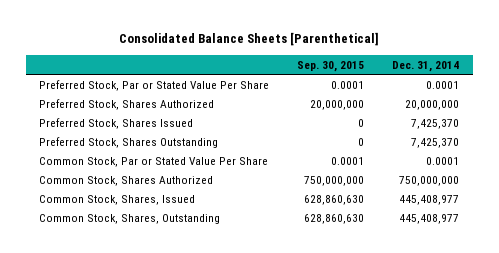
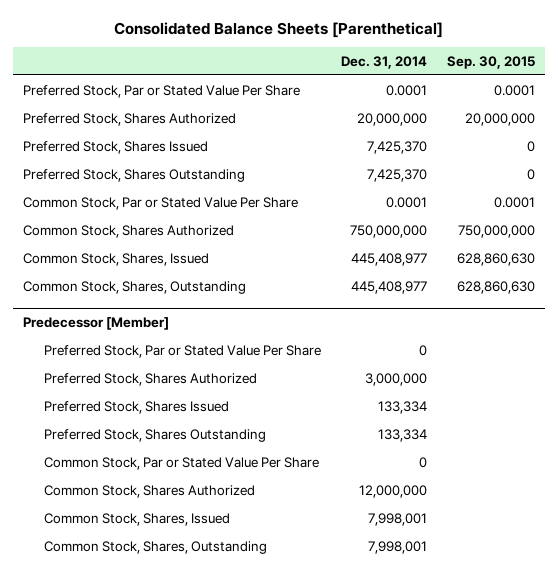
none -> [22,317,169,331] Predecessor [Member]
none -> [44,344,322,358] Preferred Stock, Par or Stated Value Per Share
none -> [44,372,258,386] Preferred Stock, Shares Authorized
none -> [44,400,230,414] Preferred Stock, Shares Issued
none -> [44,428,267,442] Preferred Stock, Shares Outstanding
none -> [44,456,320,470] Common Stock, Par or Stated Value Per Share
none -> [44,484,256,498] Common Stock, Shares Authorized
none -> [44,512,231,526] Common Stock, Shares, Issued
none -> [44,540,268,554] Common Stock, Shares, Outstanding

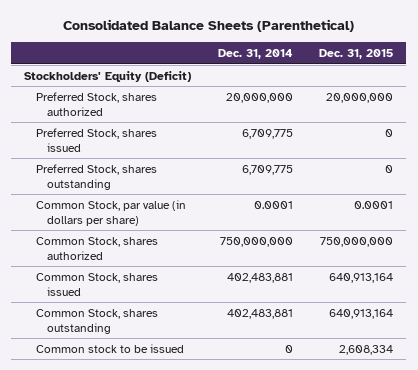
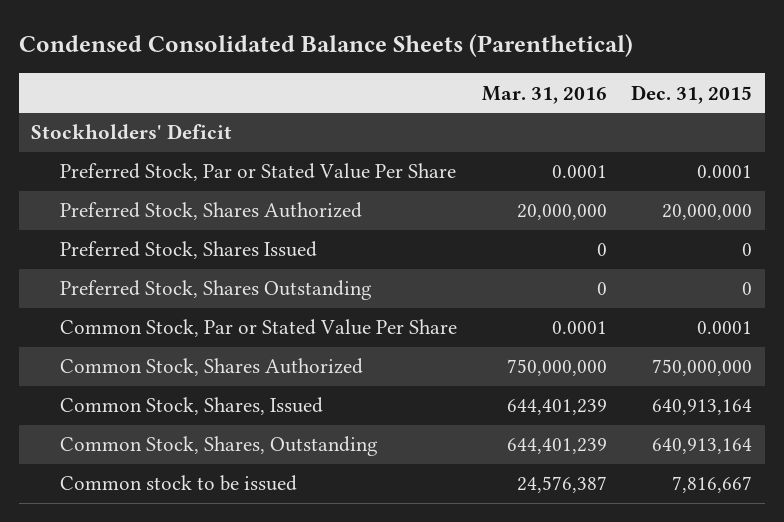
[62,19,354,33] Consolidated Balance Sheets (Parenthetical) -> [19,34,634,58] Condensed Consolidated Balance Sheets (Parenthetical)
[217,49,293,60] Dec. 31, 2014 -> none
none -> [481,85,607,104] Mar. 31, 2016
[24,70,192,82] Stockholders' Equity (Deficit) -> [31,124,233,140] Stockholders' Deficit
none -> [59,163,456,182] Preferred Stock, Par or Stated Value Per Share
[35,91,157,116] Preferred Stock, shares authorized -> [59,202,362,221] Preferred Stock, Shares Authorized
[35,127,157,152] Preferred Stock, shares issued -> [59,241,317,260] Preferred Stock, Shares Issued
[35,163,157,190] Preferred Stock, shares outstanding -> [59,280,372,301] Preferred Stock, Shares Outstanding
[35,199,186,226] Common Stock, par value (in dollars per share) -> [59,319,457,338] Common Stock, Par or Stated Value Per Share
[35,236,158,260] Common Stock, shares authorized -> [59,358,363,377] Common Stock, Shares Authorized
[35,272,158,296] Common Stock, shares issued -> [59,397,323,416] Common Stock, Shares, Issued
[35,308,158,334] Common Stock, shares outstanding -> [59,436,378,457] Common Stock, Shares, Outstanding
[339,344,394,355] 2,608,334 -> [672,476,753,494] 7,816,667

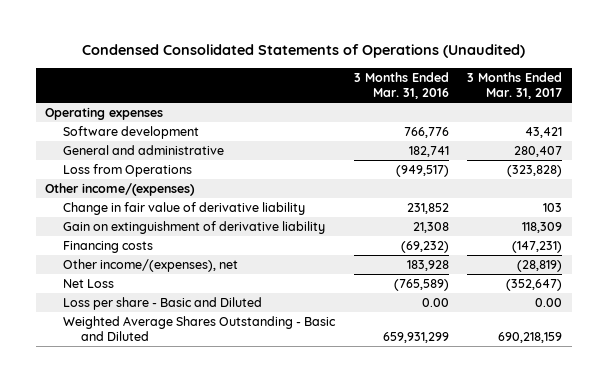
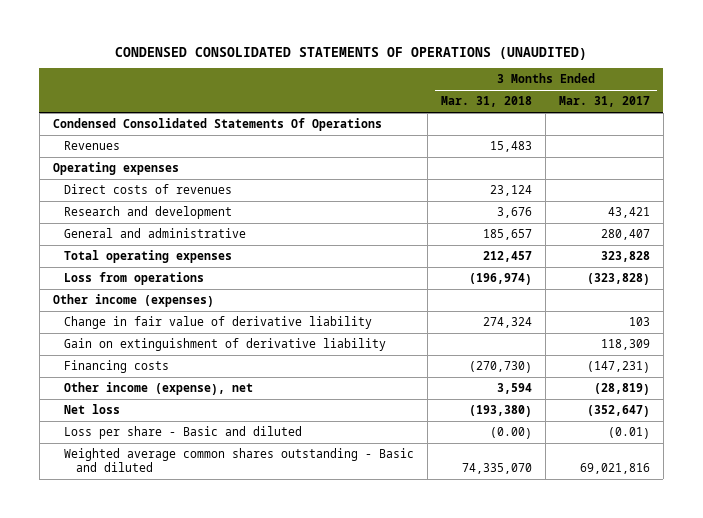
[81,44,525,59] Condensed Consolidated Statements of Operations (Unaudited) -> [115,46,588,60] CONDENSED CONSOLIDATED STATEMENTS OF OPERATIONS (UNAUDITED)
[353,72,449,100] 3 Months Ended Mar. 31, 2016 -> none
none -> [441,96,533,108] Mar. 31, 2018
none -> [52,118,382,132] Condensed Consolidated Statements Of Operations
none -> [64,141,121,151] Revenues
none -> [64,184,233,195] Direct costs of revenues
[63,125,200,139] Software development -> [64,206,233,220] Research and development
none -> [64,250,233,264] Total operating expenses
[63,163,193,177] Loss from Operations -> [64,272,205,286] Loss from operations
[45,182,196,196] Other income/(expenses) -> [52,294,214,308] Other income (expenses)
[63,258,239,272] Other income/(expenses), net -> [64,382,254,396] Other income (expense), net
[63,278,115,288] Net Loss -> [64,404,121,415] Net loss
[63,296,263,310] Loss per share - Basic and Diluted -> [64,426,303,440] Loss per share - Basic and diluted
[535,297,563,307] 0.00 -> [608,427,651,440] (0.01)
[63,315,337,342] Weighted Average Shares Outstanding - Basic and Diluted -> [64,448,415,473] Weighted average common shares outstanding - Basic and diluted
[498,332,563,344] 690,218,159 -> [580,463,651,475] 69,021,816

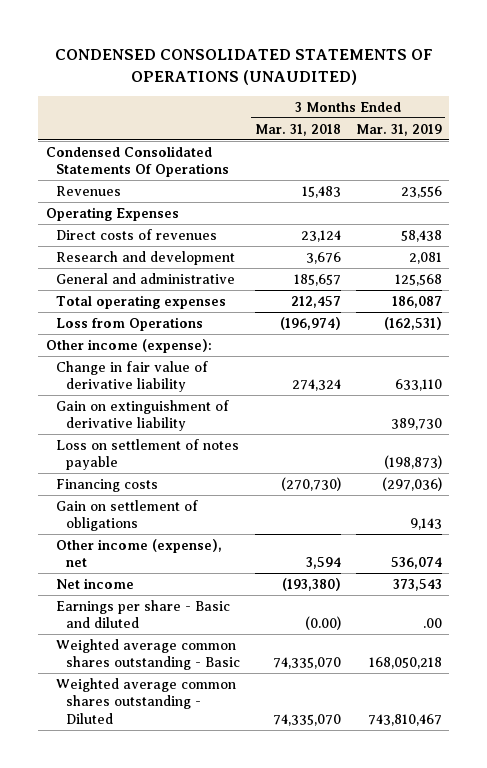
[559,96,651,108] Mar. 31, 2017 -> none
none -> [355,123,442,136] Mar. 31, 2019
[52,162,179,176] Operating expenses -> [45,206,179,221] Operating Expenses
[64,272,205,286] Loss from operations -> [55,316,203,331] Loss from Operations
[52,294,214,308] Other income (expenses) -> [45,338,212,353] Other income (expense):
none -> [55,438,239,471] Loss on settlement of notes payable
none -> [55,499,198,532] Gain on settlement of obligations
[64,404,121,415] Net loss -> [55,577,134,589] Net income
[64,426,303,440] Loss per share - Basic and diluted -> [55,599,230,629] Earnings per share - Basic and diluted
[64,448,415,473] Weighted average common shares outstanding - Basic and diluted -> [55,638,241,671] Weighted average common shares outstanding - Basic
none -> [55,677,236,724] Weighted average common shares outstanding - Diluted

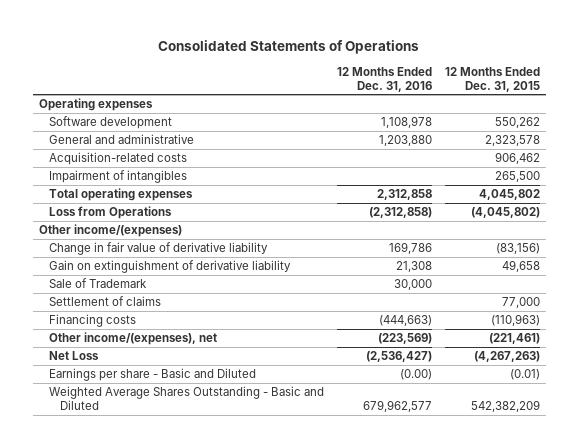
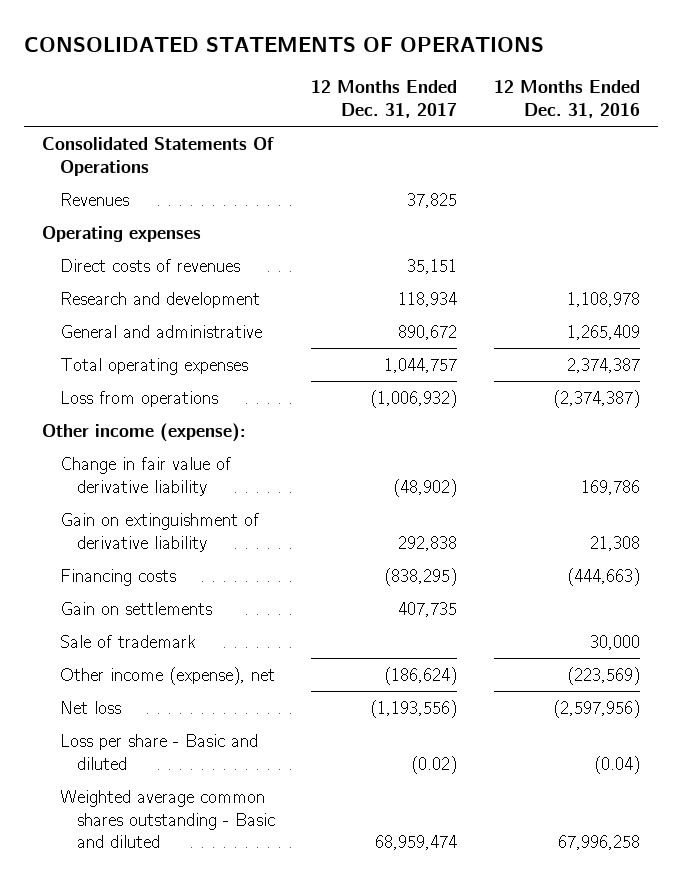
[158,39,420,54] Consolidated Statements of Operations -> [24,37,545,53] CONSOLIDATED STATEMENTS OF OPERATIONS
[444,66,540,92] 12 Months Ended Dec. 31, 2015 -> none
none -> [311,80,458,118] 12 Months Ended Dec. 31, 2017
none -> [42,136,275,176] Consolidated Statements Of Operations
none -> [59,192,129,206] Revenues
[49,152,188,166] Acquisition-related costs -> none
[49,170,188,184] Impairment of intangibles -> none
none -> [59,258,240,272] Direct costs of revenues
[49,116,173,130] Software development -> [59,291,260,308] Research and development
[378,135,432,147] 1,203,880 -> [566,324,640,340] 1,265,409
[376,189,432,201] 2,312,858 -> [566,357,640,373] 2,374,387
[49,206,173,220] Loss from Operations -> [59,390,218,407] Loss from operations
[368,207,432,219] (2,312,858) -> [552,389,640,408] (2,374,387)
[38,224,182,238] Other income/(expenses) -> [42,422,247,442] Other income (expense):
[49,278,148,289] Sale of Trademark -> none
[49,296,162,307] Settlement of claims -> none
none -> [59,601,212,615] Gain on settlements
none -> [59,634,196,648] Sale of trademark
[49,332,218,346] Other income/(expenses), net -> [59,666,275,685] Other income (expense), net
[49,351,100,361] Net Loss -> [59,700,121,714] Net loss
[365,351,432,363] (2,536,427) -> [552,699,640,718] (2,597,956)
[49,368,257,382] Earnings per share - Basic and Diluted -> [59,733,258,770] Loss per share - Basic and diluted
[399,369,432,381] (0.00) -> [593,755,640,774] (0.04)
[49,386,325,411] Weighted Average Shares Outstanding - Basic and Diluted -> [59,789,275,849] Weighted average common shares outstanding - Basic and diluted
[362,400,432,413] 679,962,577 -> [557,835,640,851] 67,996,258

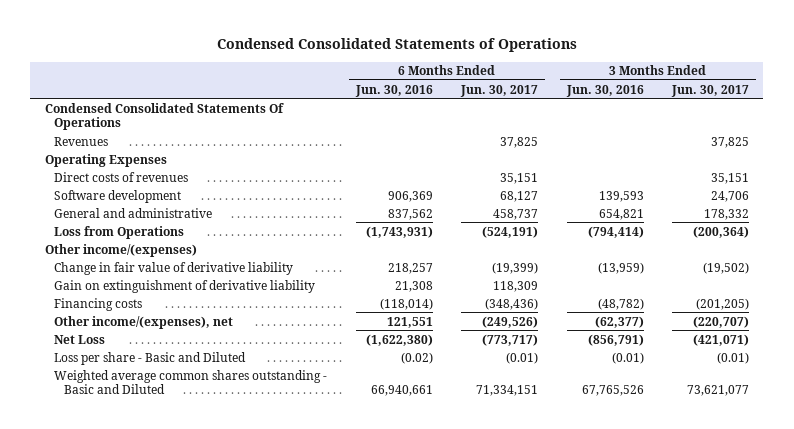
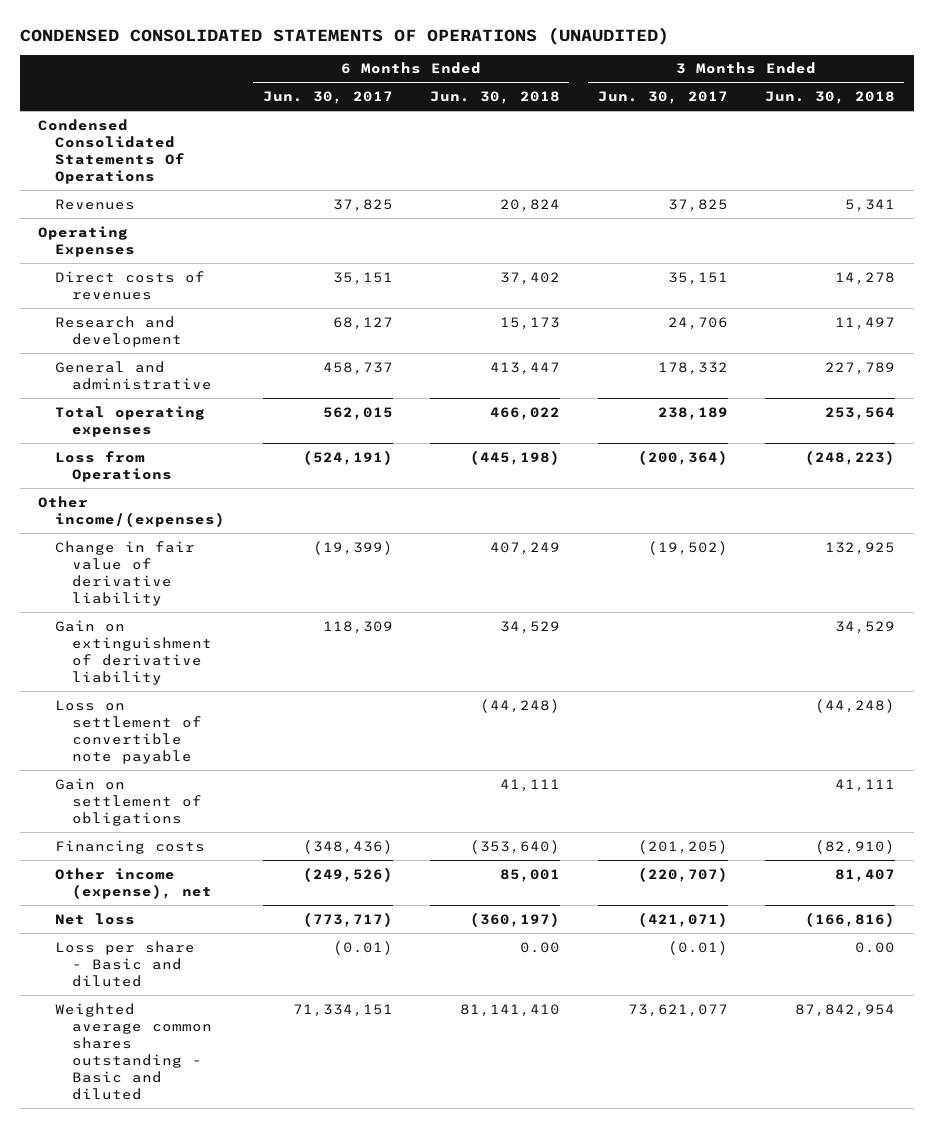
[216,38,577,53] Condensed Consolidated Statements of Operations -> [19,26,669,45] CONDENSED CONSOLIDATED STATEMENTS OF OPERATIONS (UNAUDITED)
[354,84,433,97] Jun. 30, 2016 -> none
[565,84,644,97] Jun. 30, 2016 -> none
none -> [430,91,561,105] Jun. 30, 2018
none -> [764,91,895,105] Jun. 30, 2018
[54,189,182,203] Software development -> [55,315,183,347] Research and development
none -> [55,405,206,437] Total operating expenses
none -> [55,699,203,764] Loss on settlement of convertible note payable
none -> [55,777,203,826] Gain on settlement of obligations
[54,315,234,329] Other income/(expenses), net -> [55,867,213,899] Other income (expense), net
[54,334,106,344] Net Loss -> [55,912,136,925] Net loss
[54,351,247,365] Loss per share - Basic and Diluted -> [55,940,196,987] Loss per share - Basic and diluted
[54,369,328,394] Weighted average common shares outstanding - Basic and Diluted -> [55,1002,213,1100] Weighted average common shares outstanding - Basic and diluted

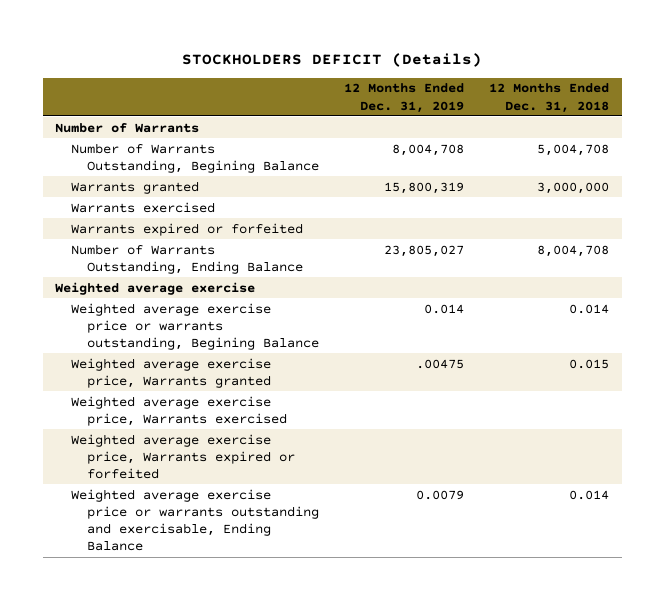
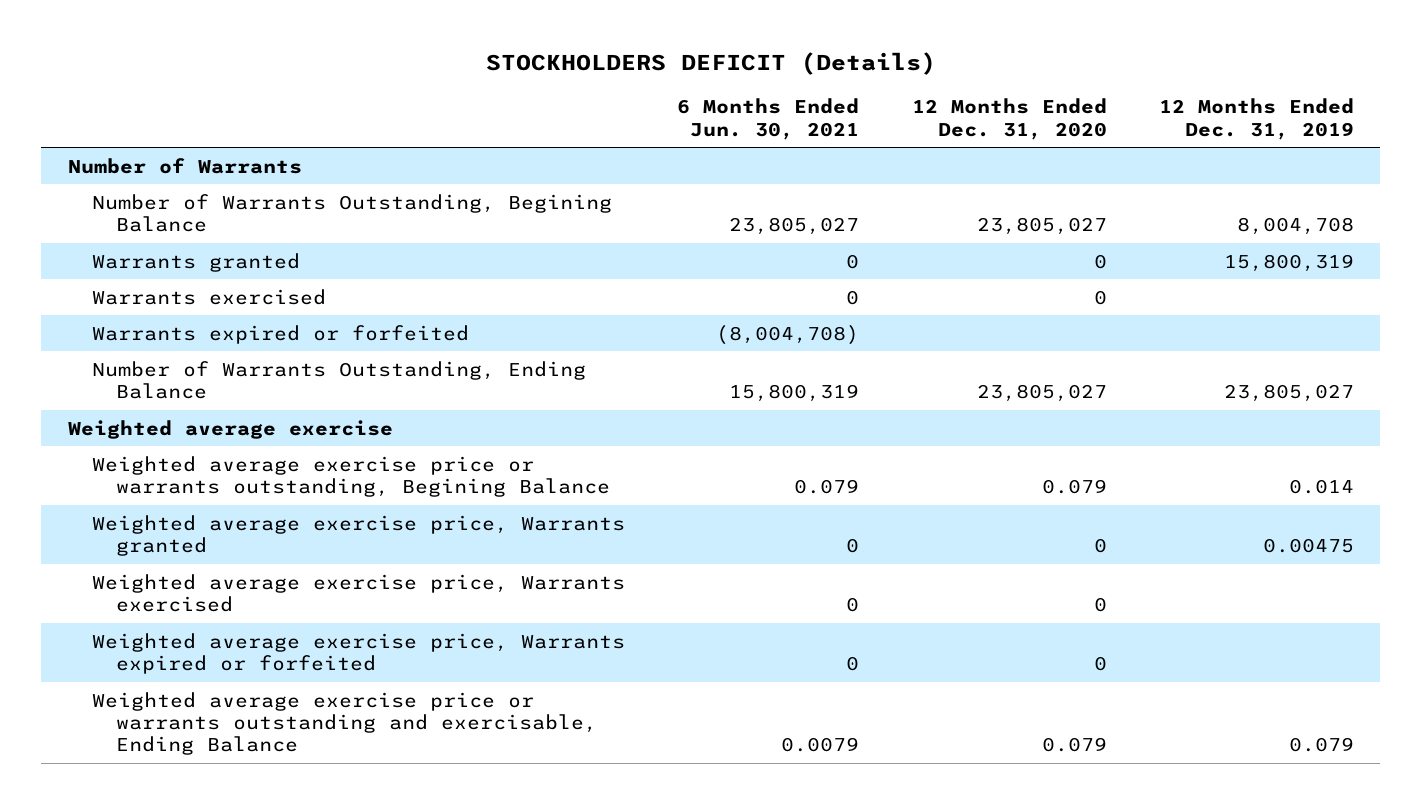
[489,83,610,113] 12 Months Ended Dec. 31, 2018 -> none
none -> [677,98,860,140] 6 Months Ended Jun. 30, 2021
none -> [911,98,1107,140] 12 Months Ended Dec. 31, 2020
[416,358,465,369] .00475 -> [1263,537,1355,553] 0.00475
[416,489,465,500] 0.0079 -> [1289,737,1355,753] 0.079

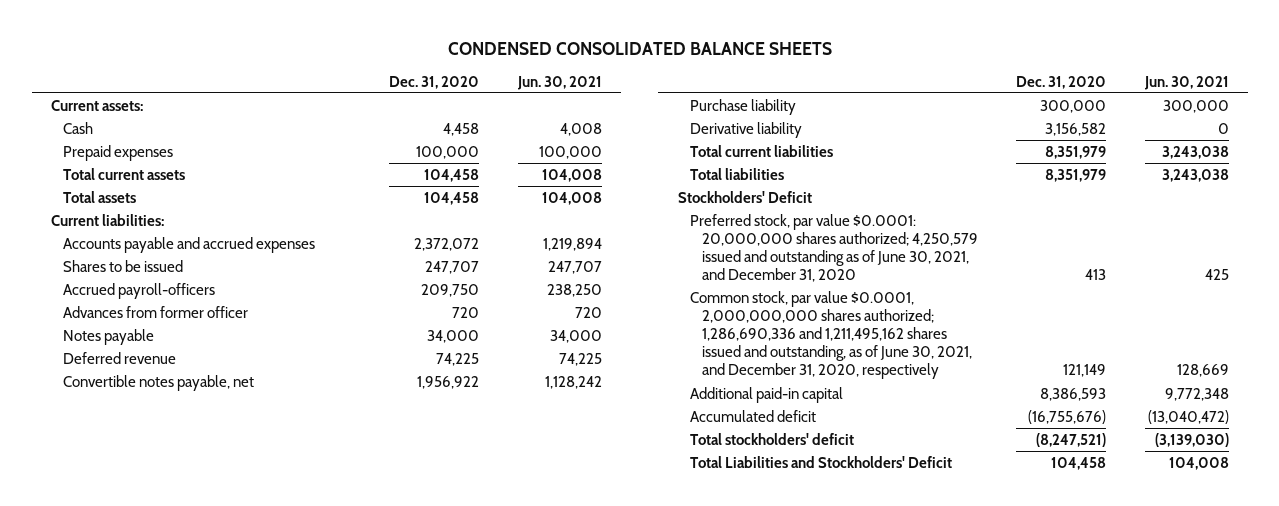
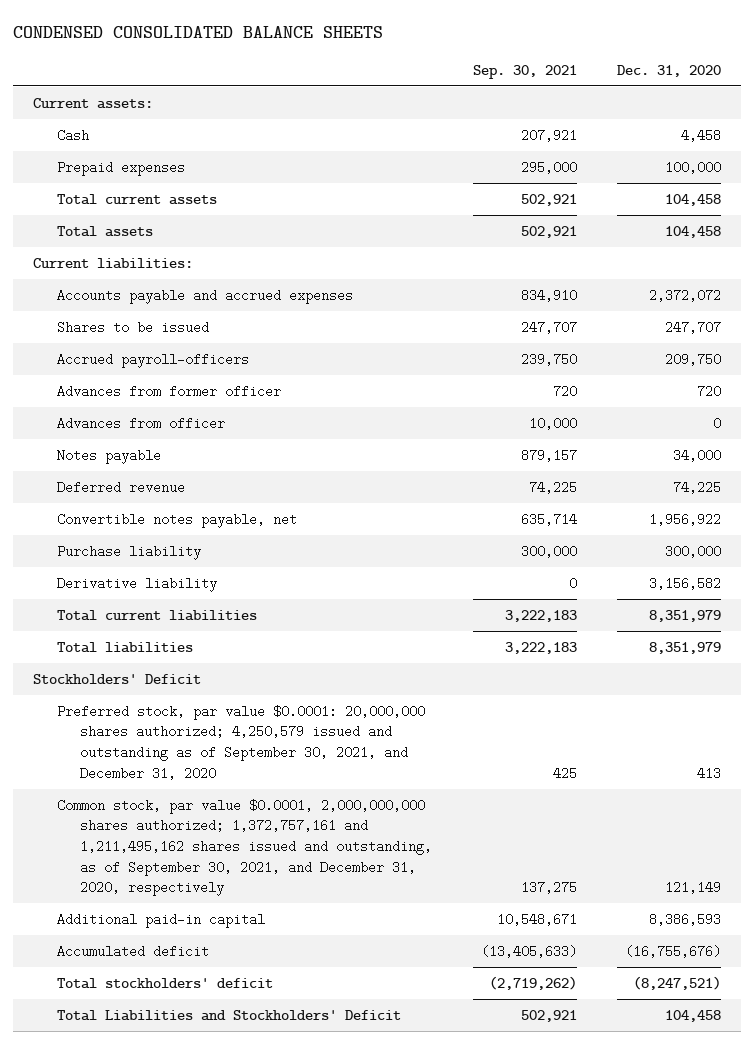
[516,75,602,90] Jun. 30, 2021 -> none
none -> [472,64,577,79] Sep. 30, 2021
none -> [56,416,225,430] Advances from officer
[689,213,978,283] Preferred stock, par value $0.0001: 20,000,000 shares authorized; 4,250,579 issued and outstanding as of June 30, 2021, and December 31, 2020 -> [56,704,425,780] Preferred stock, par value $0.0001: 20,000,000 shares authorized; 4,250,579 issued and outstanding as of September 30, 2021, and December 31, 2020
[689,290,972,380] Common stock, par value $0.0001, 2,000,000,000 shares authorized; 1,286,690,336 and 1,211,495,162 shares issued and outstanding, as of June 30, 2021, and December 31, 2020, respectively -> [56,798,433,897] Common stock, par value $0.0001, 2,000,000,000 shares authorized; 1,372,757,161 and 1,211,495,162 shares issued and outstanding, as of September 30, 2021, and December 31, 2020, respectively

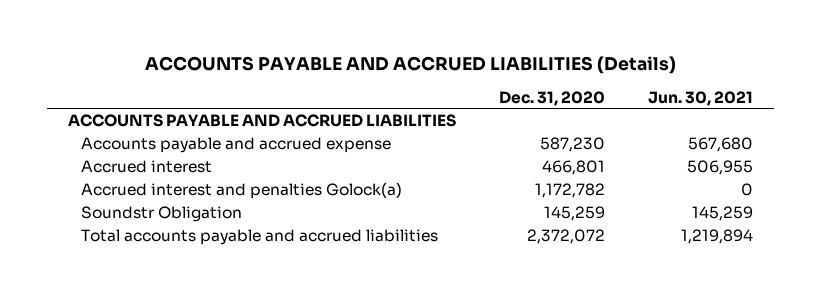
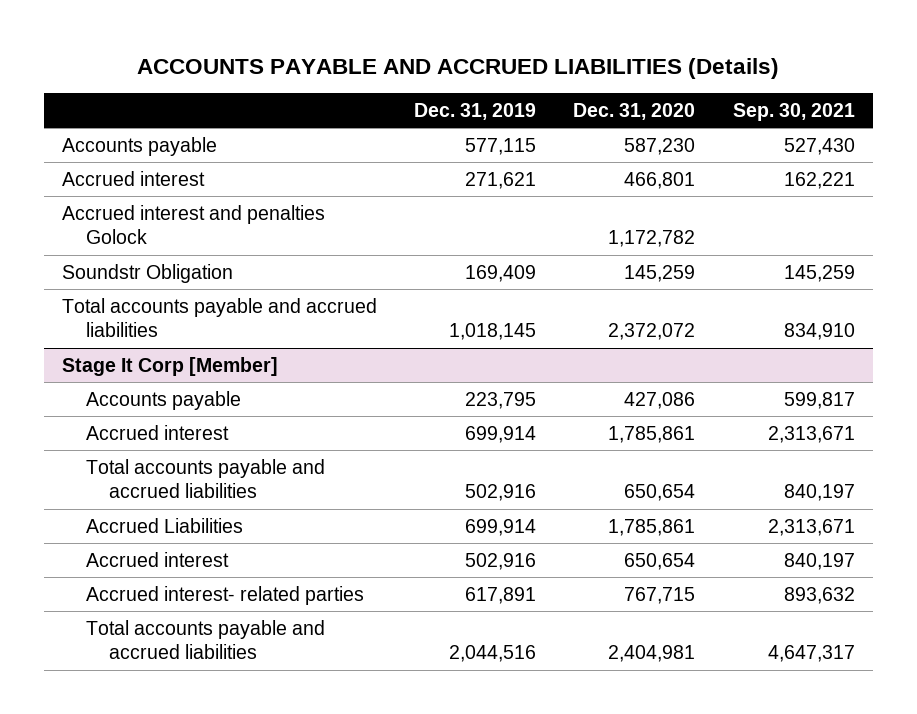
[647,90,753,106] Jun. 30, 2021 -> none
none -> [414,102,537,120] Dec. 31, 2019
none -> [732,102,855,121] Sep. 30, 2021
[68,113,457,127] ACCOUNTS PAYABLE AND ACCRUED LIABILITIES -> none
[80,136,391,153] Accounts payable and accrued expense -> [62,136,218,156] Accounts payable
[80,181,402,199] Accrued interest and penalties Golock(a) -> [62,204,326,245] Accrued interest and penalties Golock
none -> [62,356,279,376] Stage It Corp [Member]
none -> [85,390,241,410] Accounts payable
none -> [85,424,229,440] Accrued interest
none -> [85,458,325,499] Total accounts payable and accrued liabilities
none -> [85,517,243,533] Accrued Liabilities
none -> [85,551,229,567] Accrued interest
none -> [85,585,364,605] Accrued interest- related parties
none -> [85,619,325,660] Total accounts payable and accrued liabilities

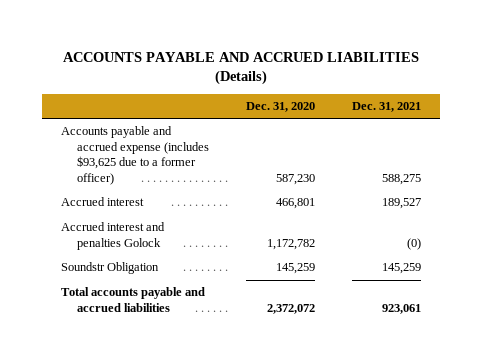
[414,102,537,120] Dec. 31, 2019 -> none
[732,102,855,121] Sep. 30, 2021 -> none
none -> [352,101,422,112] Dec. 31, 2021
[62,136,218,156] Accounts payable -> [60,126,210,185] Accounts payable and accrued expense (includes $93,625 due to a former officer)
[62,356,279,376] Stage It Corp [Member] -> none
[85,390,241,410] Accounts payable -> none
[85,424,229,440] Accrued interest -> none
[85,458,325,499] Total accounts payable and accrued liabilities -> none
[85,517,243,533] Accrued Liabilities -> none
[85,551,229,567] Accrued interest -> none
[85,585,364,605] Accrued interest- related parties -> none
[85,619,325,660] Total accounts payable and accrued liabilities -> none

